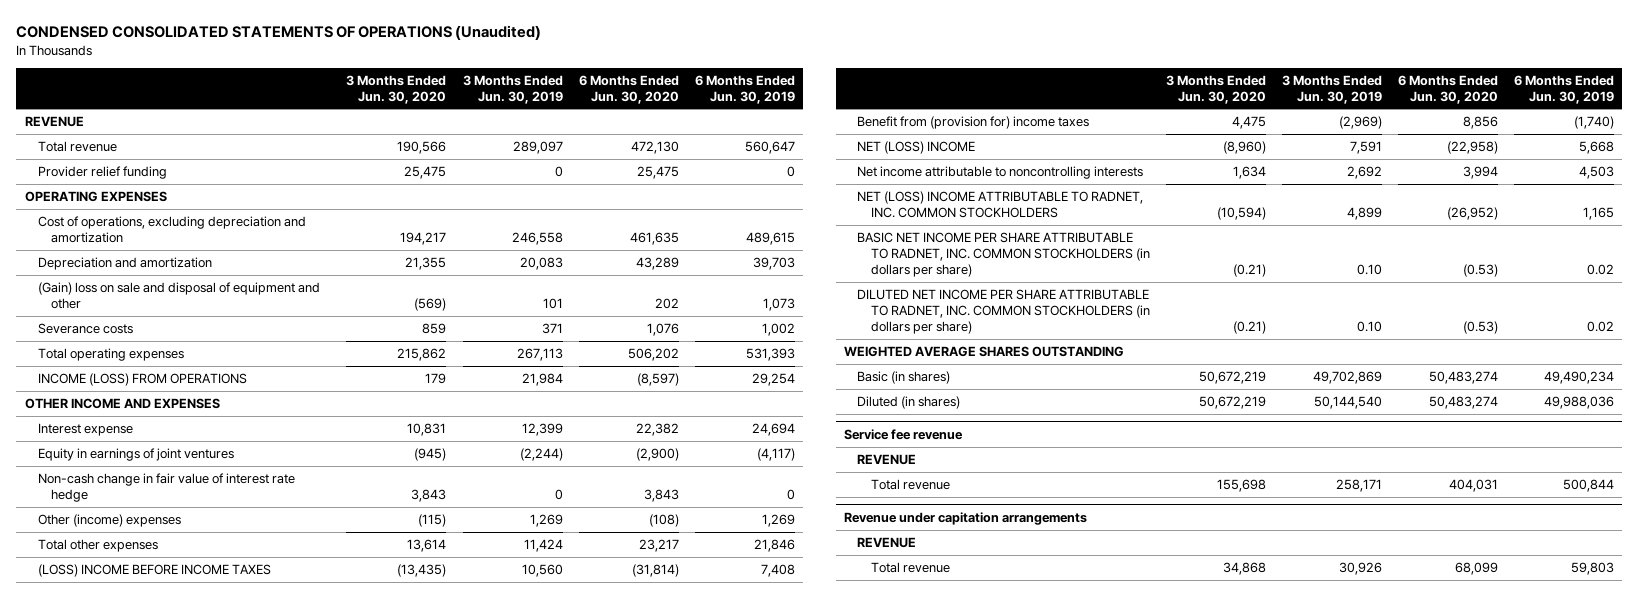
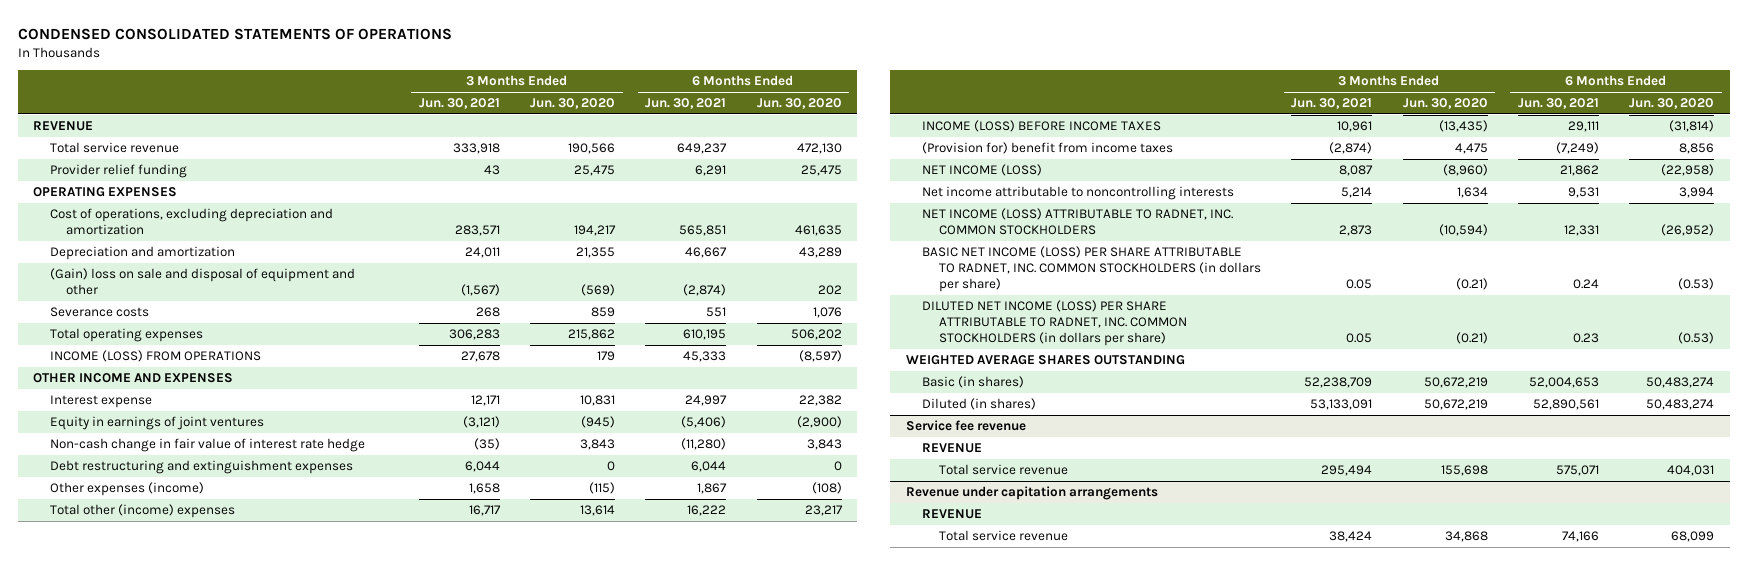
[16,24,542,40] CONDENSED CONSOLIDATED STATEMENTS OF OPERATIONS (Unaudited) -> [17,27,452,40] CONDENSED CONSOLIDATED STATEMENTS OF OPERATIONS
[462,74,563,104] 3 Months Ended Jun. 30, 2019 -> none
[694,74,795,104] 6 Months Ended Jun. 30, 2019 -> none
none -> [418,98,500,110] Jun. 30, 2021
none -> [645,98,727,110] Jun. 30, 2021
[37,141,117,153] Total revenue -> [49,142,179,154] Total service revenue
none -> [49,460,353,475] Debt restructuring and extinguishment expenses
[37,514,181,528] Other (income) expenses -> [49,482,204,497] Other expenses (income)
[37,539,158,553] Total other expenses -> [49,504,235,519] Total other (income) expenses
[37,564,271,578] (LOSS) INCOME BEFORE INCOME TAXES -> [922,120,1162,133] INCOME (LOSS) BEFORE INCOME TAXES
[857,116,1090,130] Benefit from (provision for) income taxes -> [922,142,1174,155] (Provision for) benefit from income taxes
[857,141,976,155] NET (LOSS) INCOME -> [922,164,1043,177] NET INCOME (LOSS)
[857,191,1144,218] NET (LOSS) INCOME ATTRIBUTABLE TO RADNET, INC. COMMON STOCKHOLDERS -> [922,208,1234,236] NET INCOME (LOSS) ATTRIBUTABLE TO RADNET, INC. COMMON STOCKHOLDERS
[857,232,1150,277] BASIC NET INCOME PER SHARE ATTRIBUTABLE TO RADNET, INC. COMMON STOCKHOLDERS (in dollars per share) -> [922,246,1261,293] BASIC NET INCOME (LOSS) PER SHARE ATTRIBUTABLE TO RADNET, INC. COMMON STOCKHOLDERS (in dollars per share)
[857,289,1150,334] DILUTED NET INCOME PER SHARE ATTRIBUTABLE TO RADNET, INC. COMMON STOCKHOLDERS (in dollars per share) -> [922,300,1187,347] DILUTED NET INCOME (LOSS) PER SHARE ATTRIBUTABLE TO RADNET, INC. COMMON STOCKHOLDERS (in dollars per share)
[870,479,950,491] Total revenue -> [938,464,1068,476] Total service revenue
[870,562,950,574] Total revenue -> [938,530,1068,542] Total service revenue

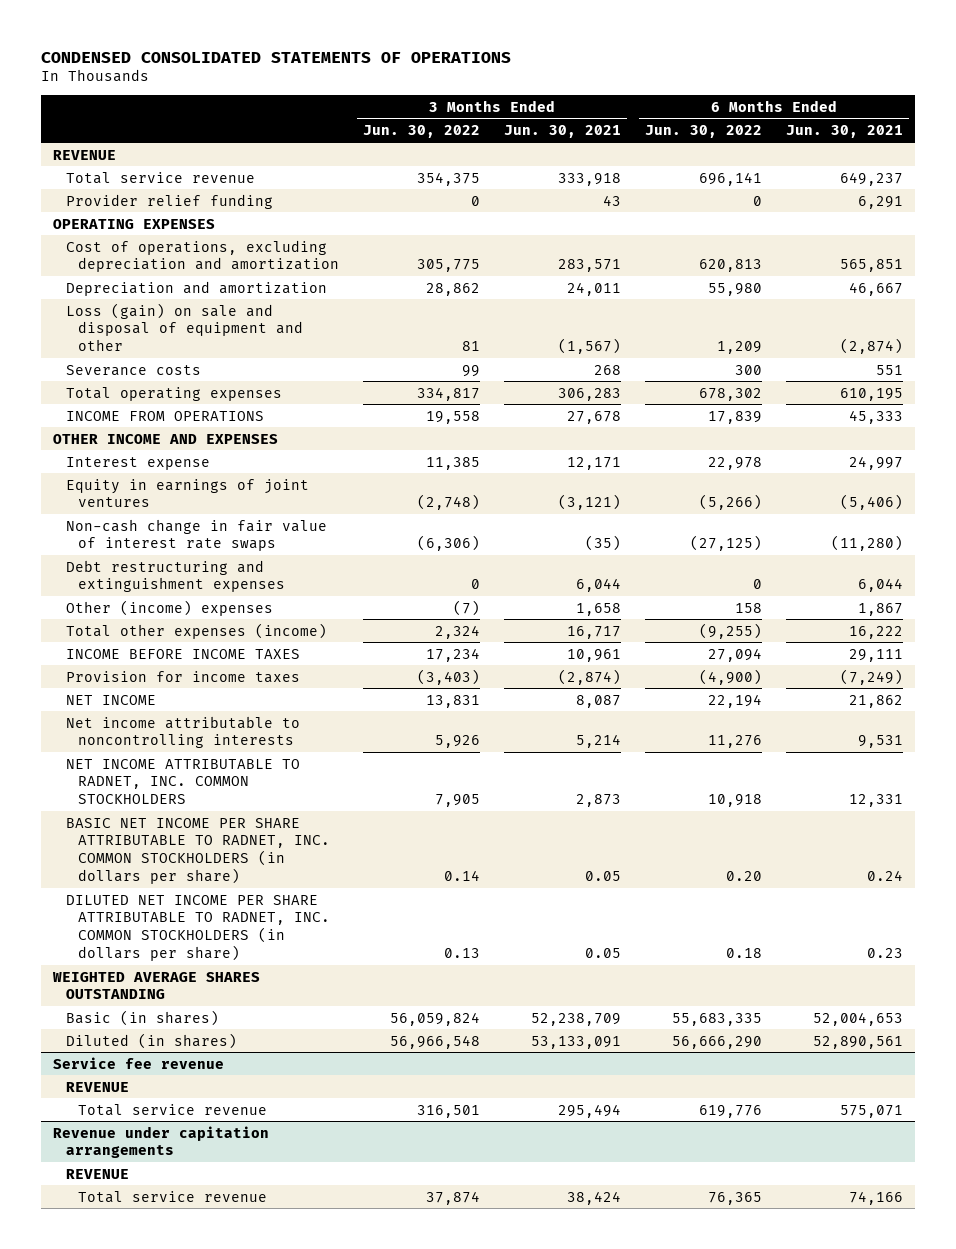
[529,98,615,110] Jun. 30, 2020 -> none
[756,98,842,110] Jun. 30, 2020 -> none
none -> [362,125,480,139] Jun. 30, 2022
none -> [644,125,762,139] Jun. 30, 2022
[49,268,355,296] (Gain) loss on sale and disposal of equipment and other -> [65,302,303,352] Loss (gain) on sale and disposal of equipment and other
[49,350,261,363] INCOME (LOSS) FROM OPERATIONS -> [65,410,264,421] INCOME FROM OPERATIONS
[49,438,365,453] Non-cash change in fair value of interest rate hedge -> [65,518,327,552] Non-cash change in fair value of interest rate swaps
[49,482,204,497] Other expenses (income) -> [65,599,273,616] Other (income) expenses
[49,504,235,519] Total other (income) expenses -> [65,622,327,639] Total other expenses (income)
[922,120,1162,133] INCOME (LOSS) BEFORE INCOME TAXES -> [65,648,300,659] INCOME BEFORE INCOME TAXES
[922,142,1174,155] (Provision for) benefit from income taxes -> [65,670,300,683] Provision for income taxes
[922,164,1043,177] NET INCOME (LOSS) -> [65,694,156,705] NET INCOME
[922,208,1234,236] NET INCOME (LOSS) ATTRIBUTABLE TO RADNET, INC. COMMON STOCKHOLDERS -> [65,758,300,805] NET INCOME ATTRIBUTABLE TO RADNET, INC. COMMON STOCKHOLDERS
[922,246,1261,293] BASIC NET INCOME (LOSS) PER SHARE ATTRIBUTABLE TO RADNET, INC. COMMON STOCKHOLDERS (in dollars per share) -> [65,817,330,885] BASIC NET INCOME PER SHARE ATTRIBUTABLE TO RADNET, INC. COMMON STOCKHOLDERS (in dollars per share)
[922,300,1187,347] DILUTED NET INCOME (LOSS) PER SHARE ATTRIBUTABLE TO RADNET, INC. COMMON STOCKHOLDERS (in dollars per share) -> [65,894,330,962] DILUTED NET INCOME PER SHARE ATTRIBUTABLE TO RADNET, INC. COMMON STOCKHOLDERS (in dollars per share)

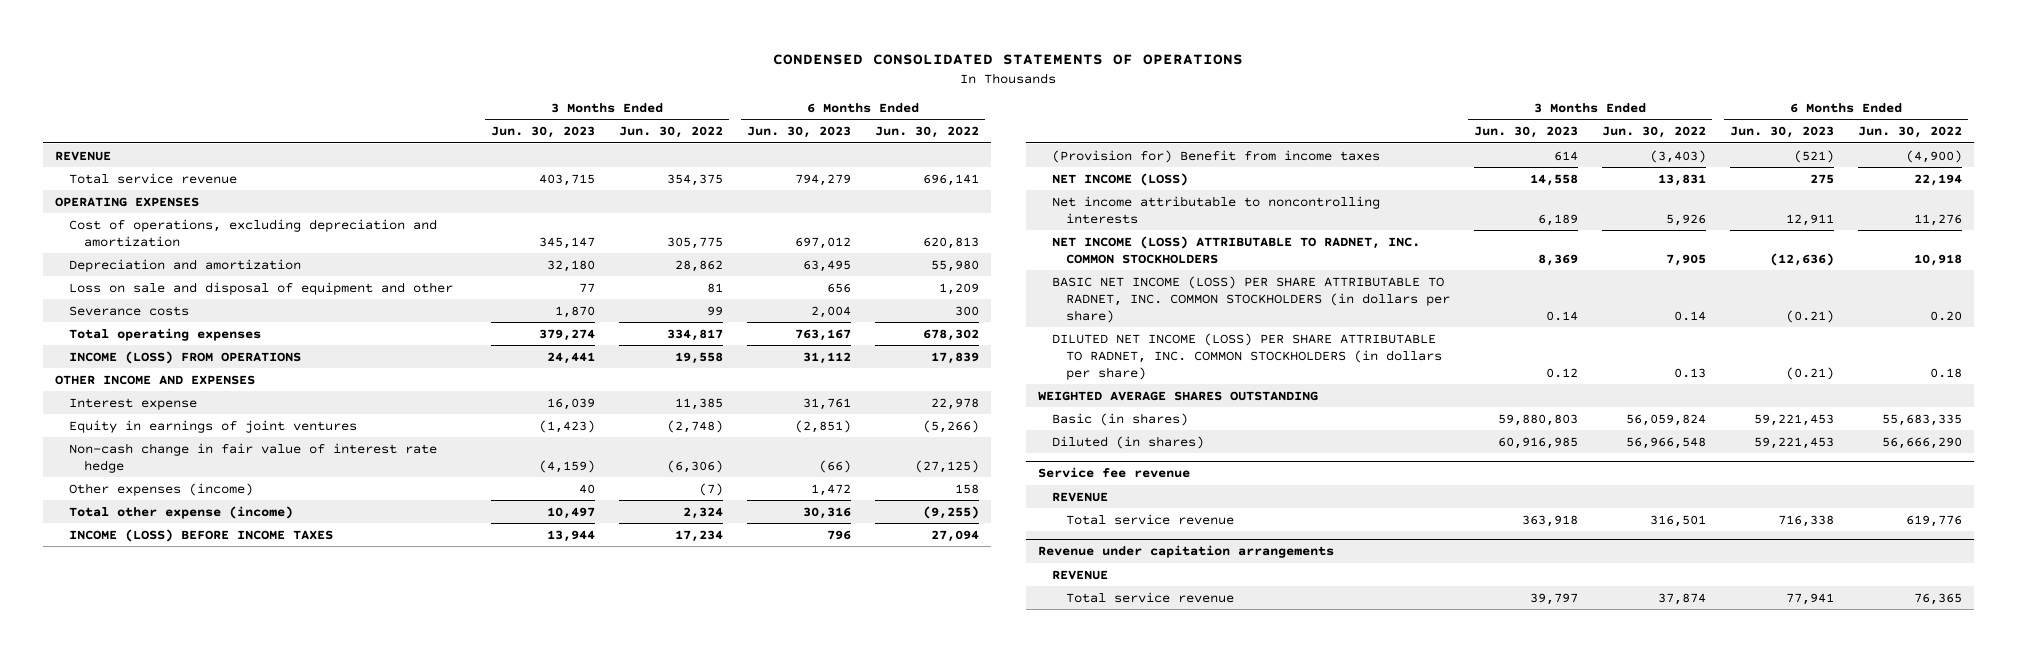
[503,125,621,139] Jun. 30, 2021 -> none
[785,125,903,139] Jun. 30, 2021 -> none
none -> [491,126,596,139] Jun. 30, 2023
none -> [747,126,852,139] Jun. 30, 2023
[65,193,273,209] Provider relief funding -> none
[65,302,303,352] Loss (gain) on sale and disposal of equipment and other -> [69,281,454,295] Loss on sale and disposal of equipment and other
[65,410,264,421] INCOME FROM OPERATIONS -> [69,350,302,364] INCOME (LOSS) FROM OPERATIONS
[65,559,285,593] Debt restructuring and extinguishment expenses -> none
[65,518,327,552] Non-cash change in fair value of interest rate swaps -> [69,442,438,473] Non-cash change in fair value of interest rate hedge
[65,599,273,616] Other (income) expenses -> [69,482,254,496] Other expenses (income)
[65,622,327,639] Total other expenses (income) -> [69,505,294,519] Total other expense (income)
[65,648,300,659] INCOME BEFORE INCOME TAXES -> [69,528,334,542] INCOME (LOSS) BEFORE INCOME TAXES
[65,670,300,683] Provision for income taxes -> [1051,149,1380,163] (Provision for) Benefit from income taxes
[65,694,156,705] NET INCOME -> [1051,172,1188,186] NET INCOME (LOSS)
[65,758,300,805] NET INCOME ATTRIBUTABLE TO RADNET, INC. COMMON STOCKHOLDERS -> [1051,235,1420,264] NET INCOME (LOSS) ATTRIBUTABLE TO RADNET, INC. COMMON STOCKHOLDERS
[65,817,330,885] BASIC NET INCOME PER SHARE ATTRIBUTABLE TO RADNET, INC. COMMON STOCKHOLDERS (in dollars per share) -> [1051,275,1451,324] BASIC NET INCOME (LOSS) PER SHARE ATTRIBUTABLE TO RADNET, INC. COMMON STOCKHOLDERS (in dollars per share)
[65,894,330,962] DILUTED NET INCOME PER SHARE ATTRIBUTABLE TO RADNET, INC. COMMON STOCKHOLDERS (in dollars per share) -> [1051,332,1443,381] DILUTED NET INCOME (LOSS) PER SHARE ATTRIBUTABLE TO RADNET, INC. COMMON STOCKHOLDERS (in dollars per share)

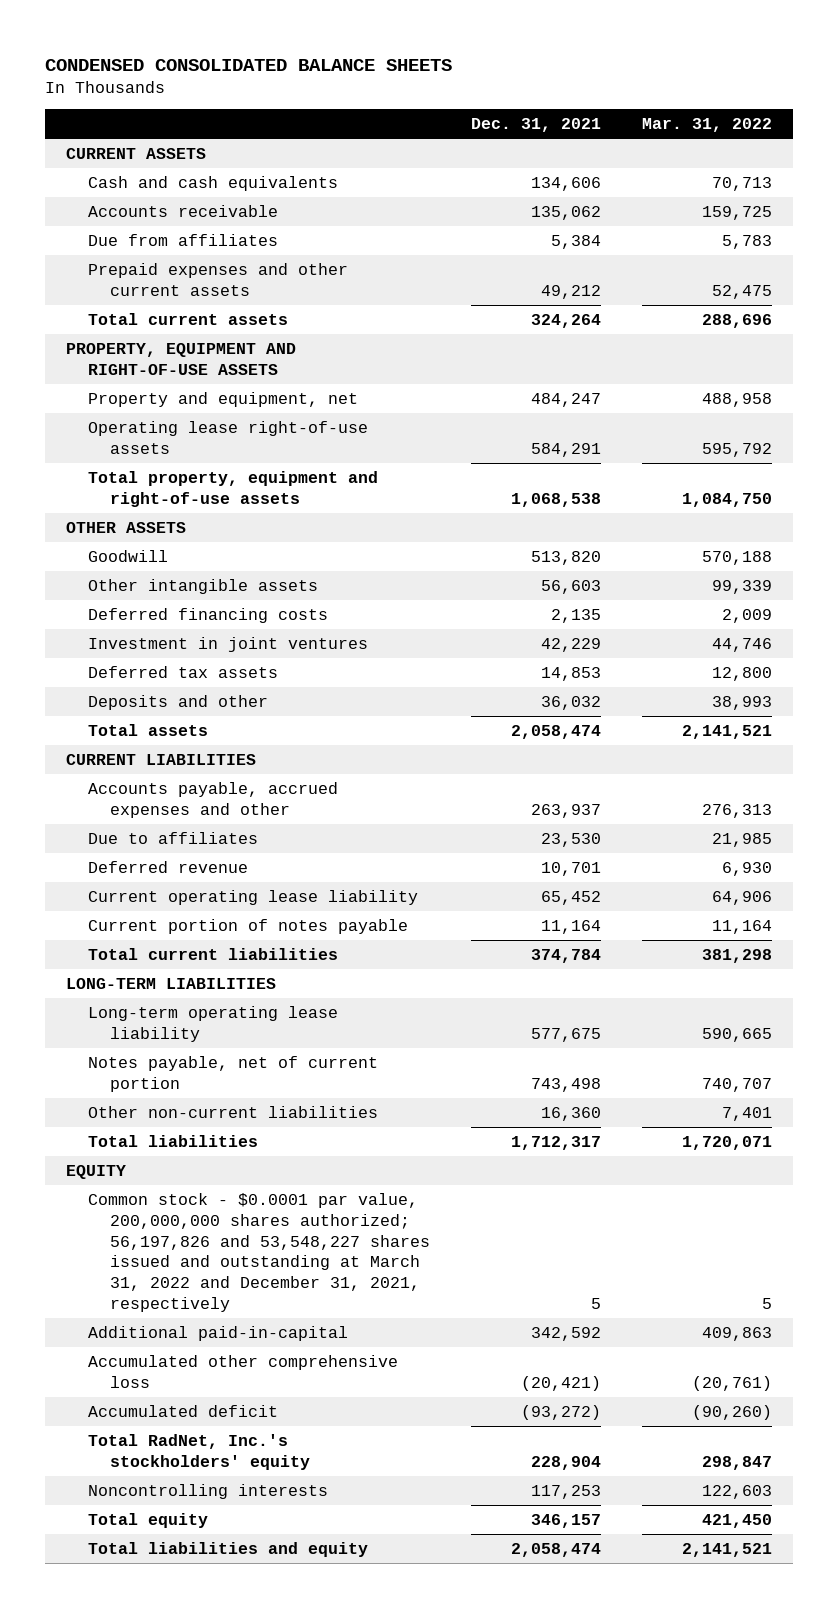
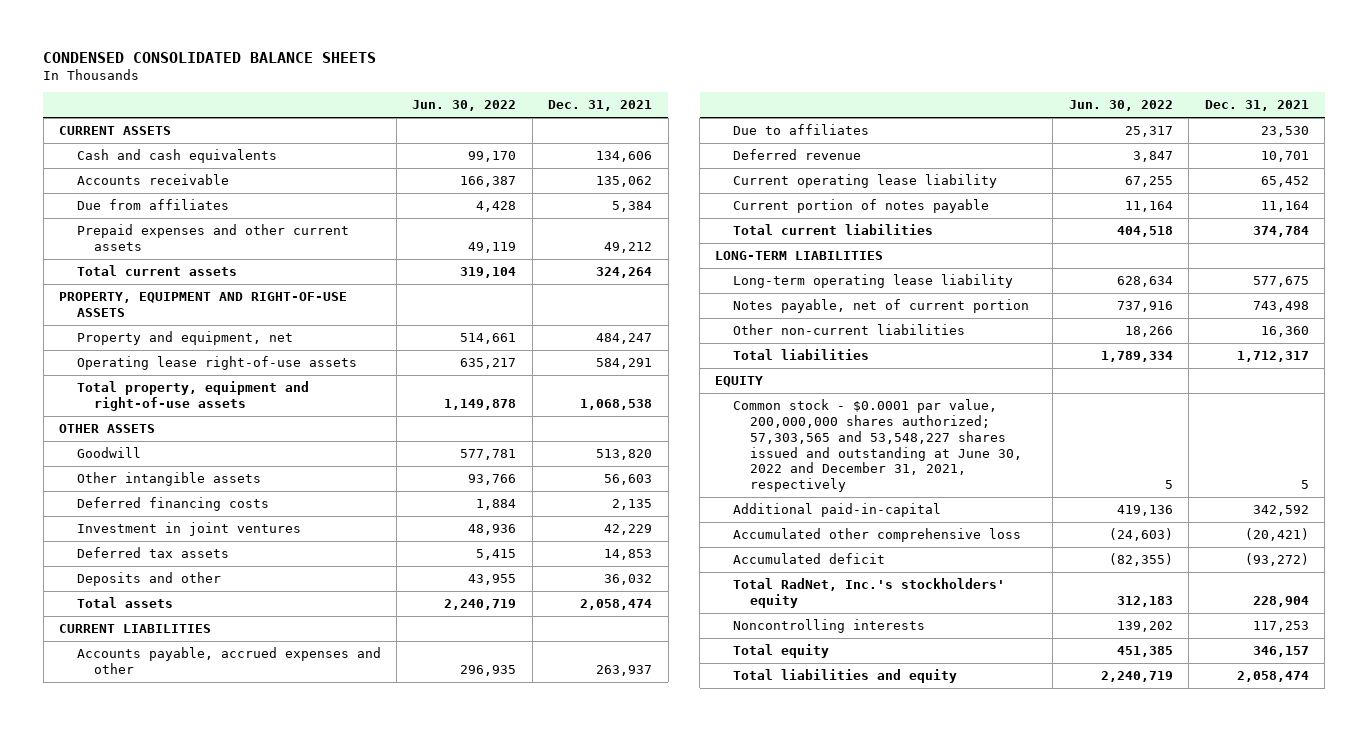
[642,118,773,133] Mar. 31, 2022 -> none
none -> [412,100,517,112] Jun. 30, 2022
[88,1193,431,1312] Common stock - $0.0001 par value, 200,000,000 shares authorized; 56,197,826 and 53,548,227 shares issued and outstanding at March 31, 2022 and December 31, 2021, respectively -> [732,399,1023,493] Common stock - $0.0001 par value, 200,000,000 shares authorized; 57,303,565 and 53,548,227 shares issued and outstanding at June 30, 2022 and December 31, 2021, respectively

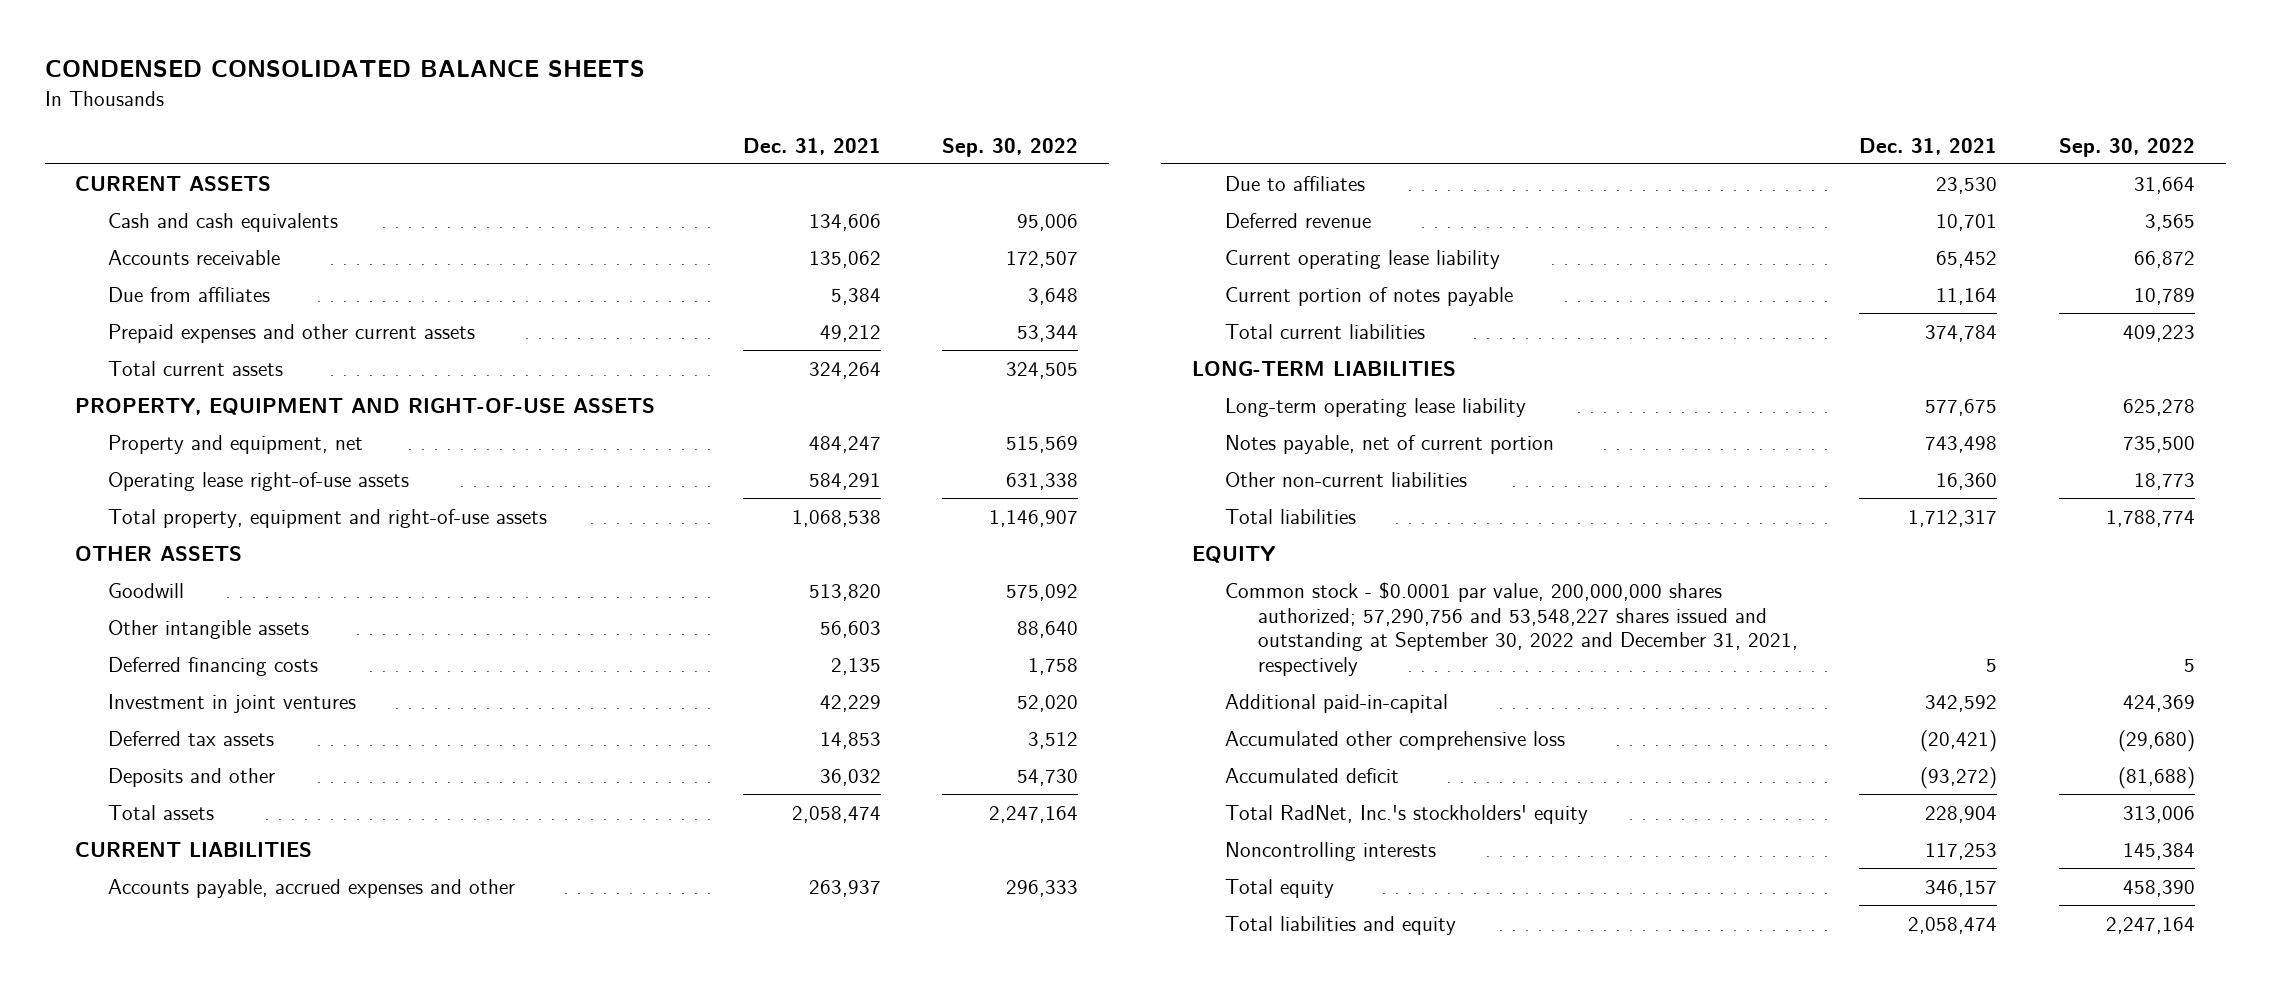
[412,100,517,112] Jun. 30, 2022 -> none
none -> [942,137,1079,157] Sep. 30, 2022
[732,399,1023,493] Common stock - $0.0001 par value, 200,000,000 shares authorized; 57,303,565 and 53,548,227 shares issued and outstanding at June 30, 2022 and December 31, 2021, respectively -> [1225,582,1799,676] Common stock - $0.0001 par value, 200,000,000 shares authorized; 57,290,756 and 53,548,227 shares issued and outstanding at September 30, 2022 and December 31, 2021, respectively

